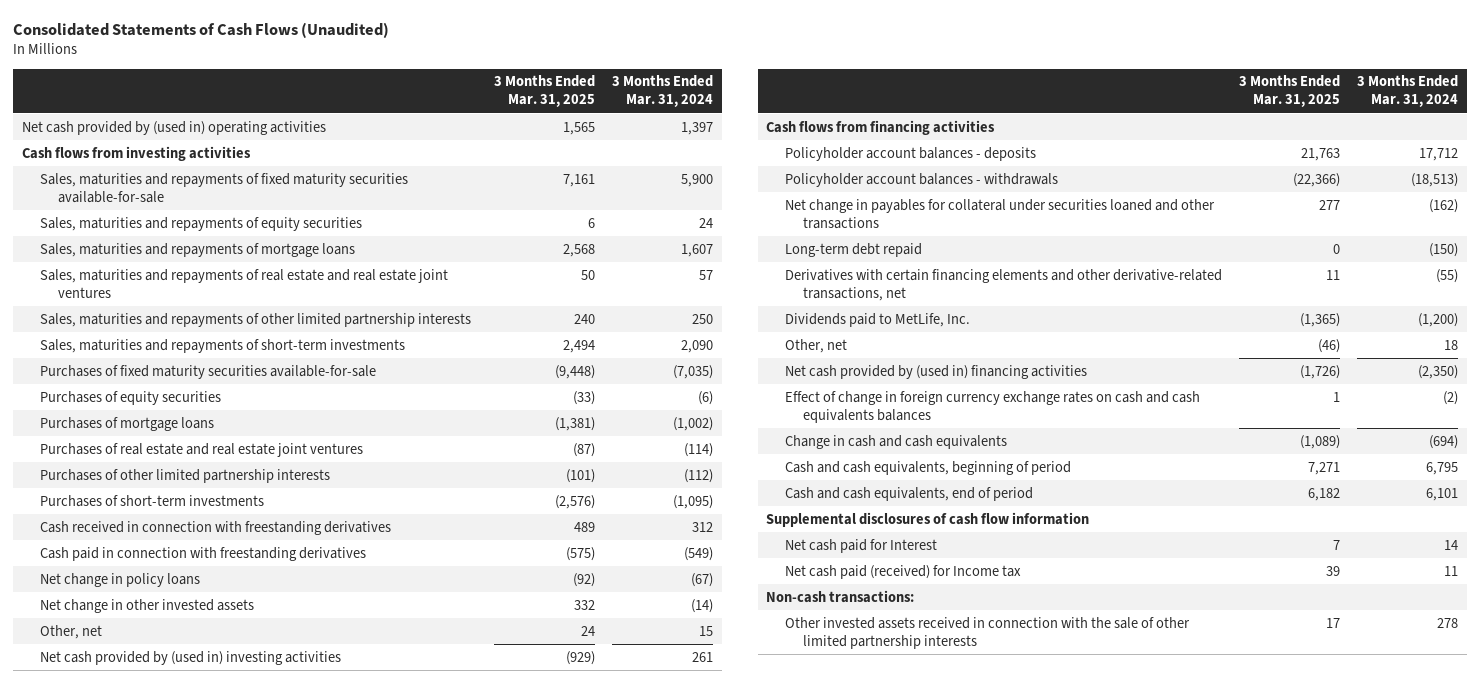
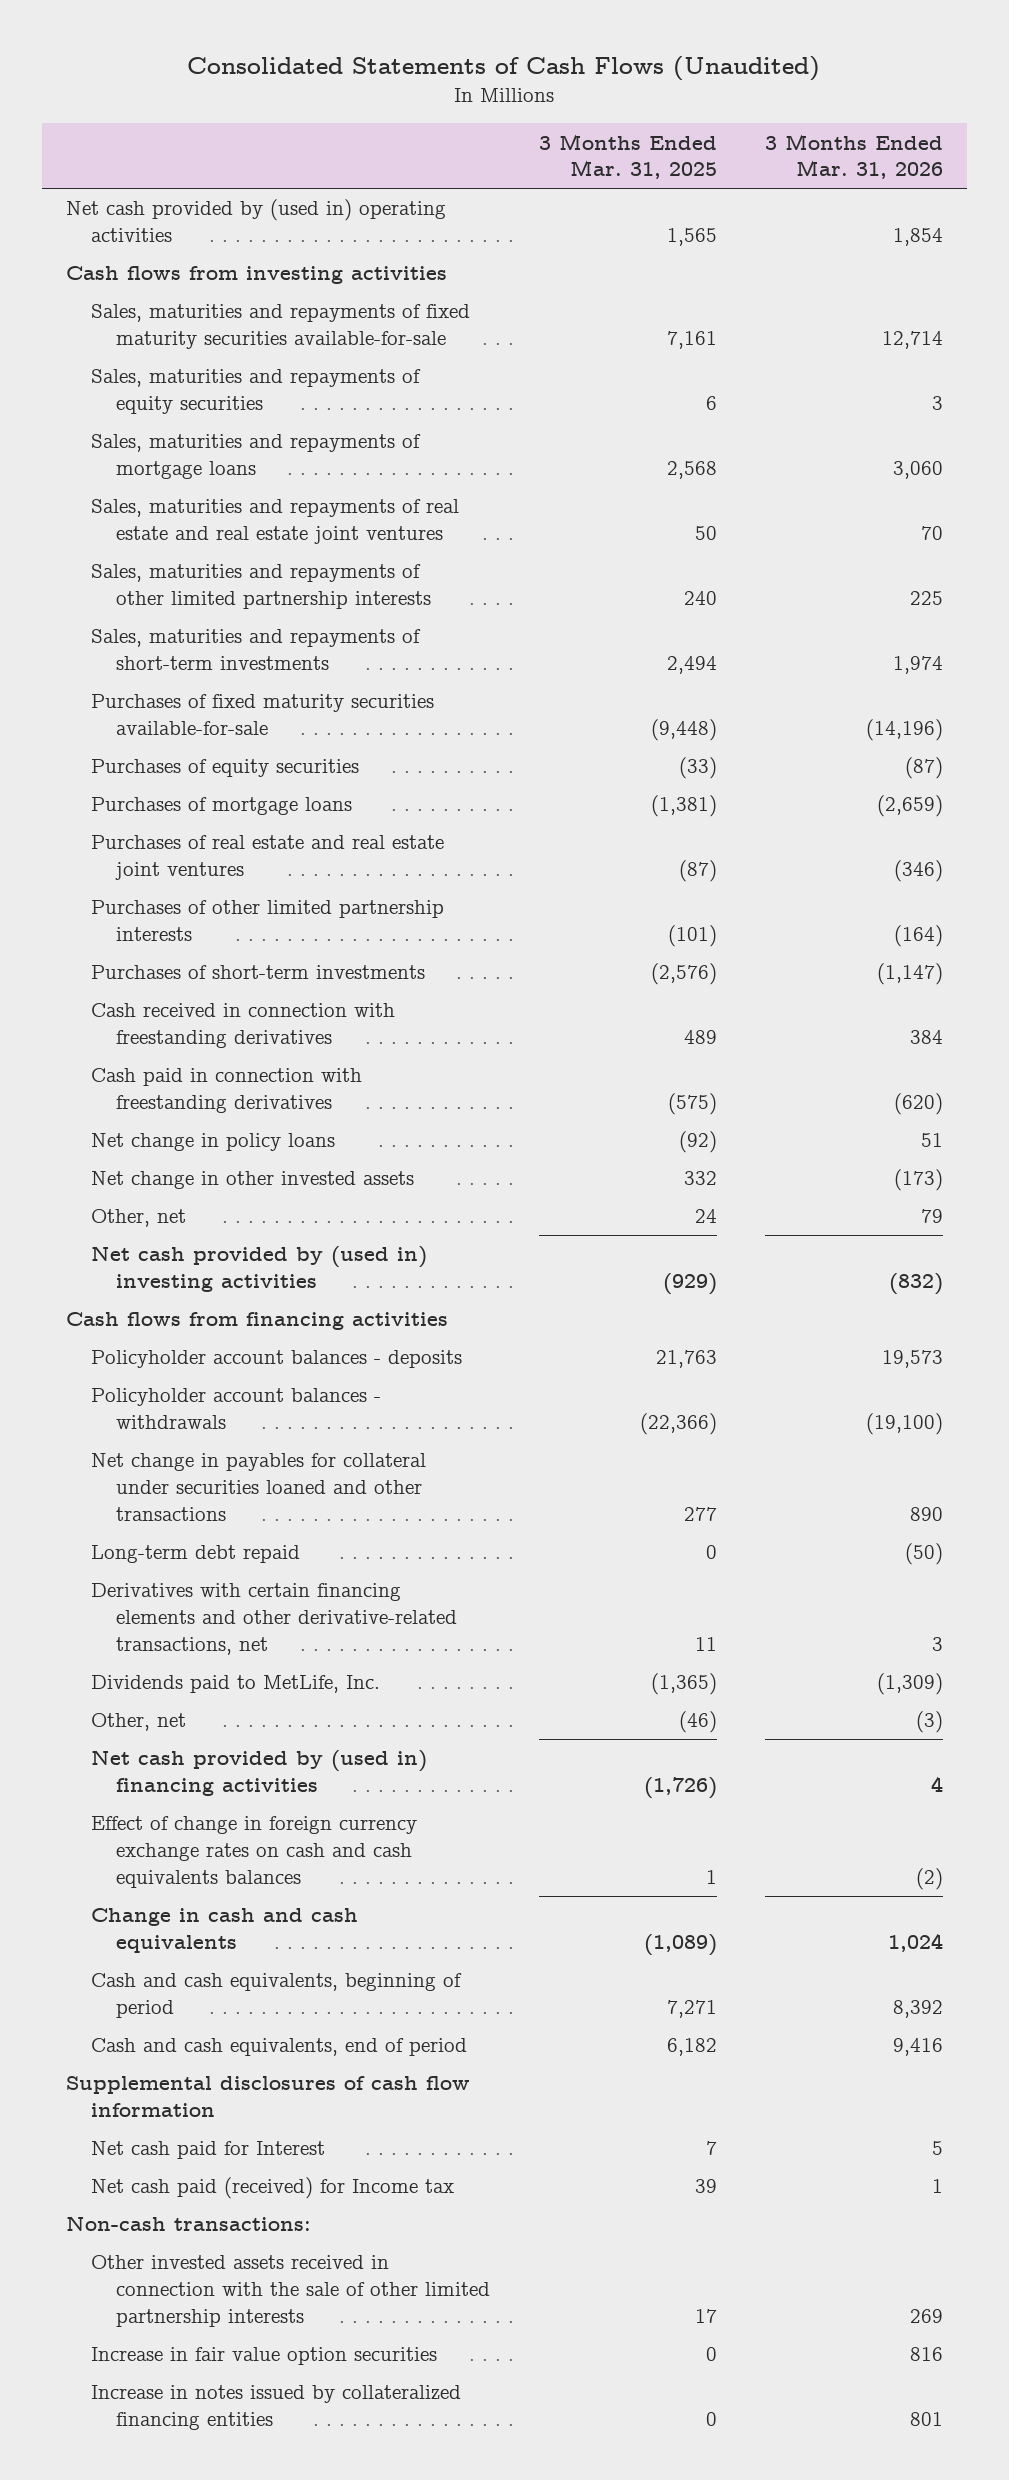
[612,75,714,108] 3 Months Ended Mar. 31, 2024 -> none
none -> [765,133,944,180] 3 Months Ended Mar. 31, 2026
none -> [90,2347,437,2366] Increase in fair value option securities
none -> [90,2385,461,2431] Increase in notes issued by collateralized financing entities

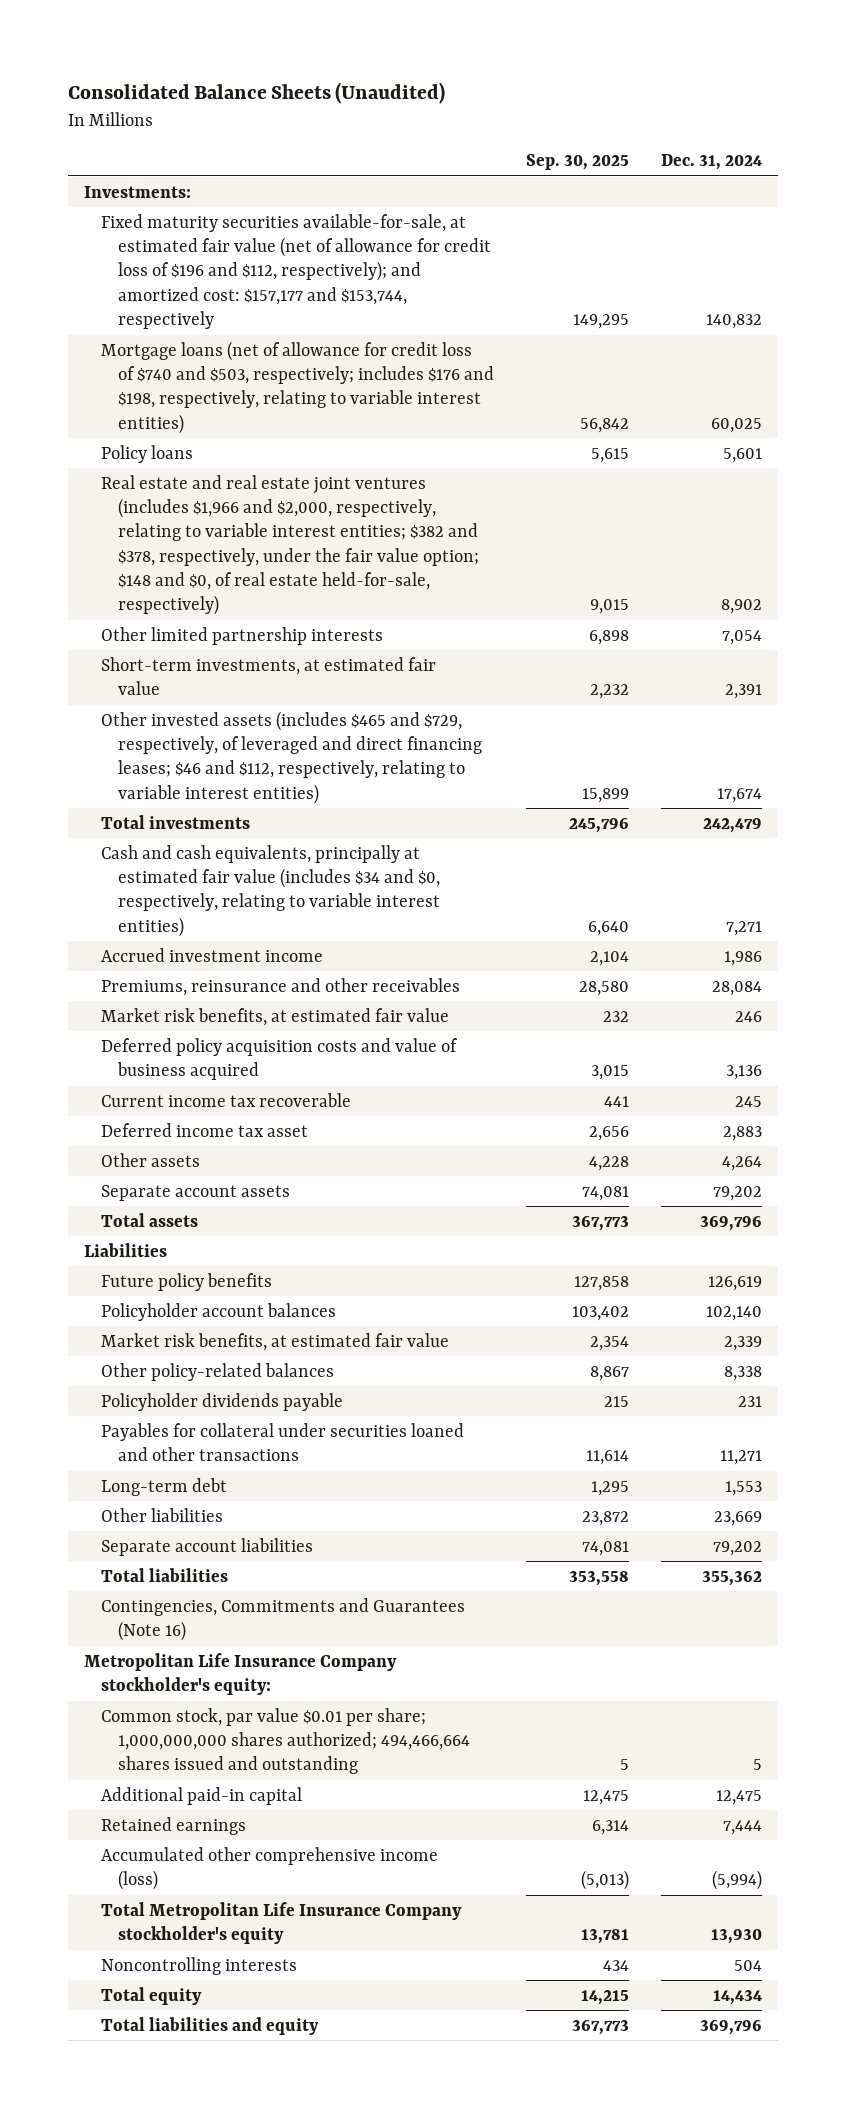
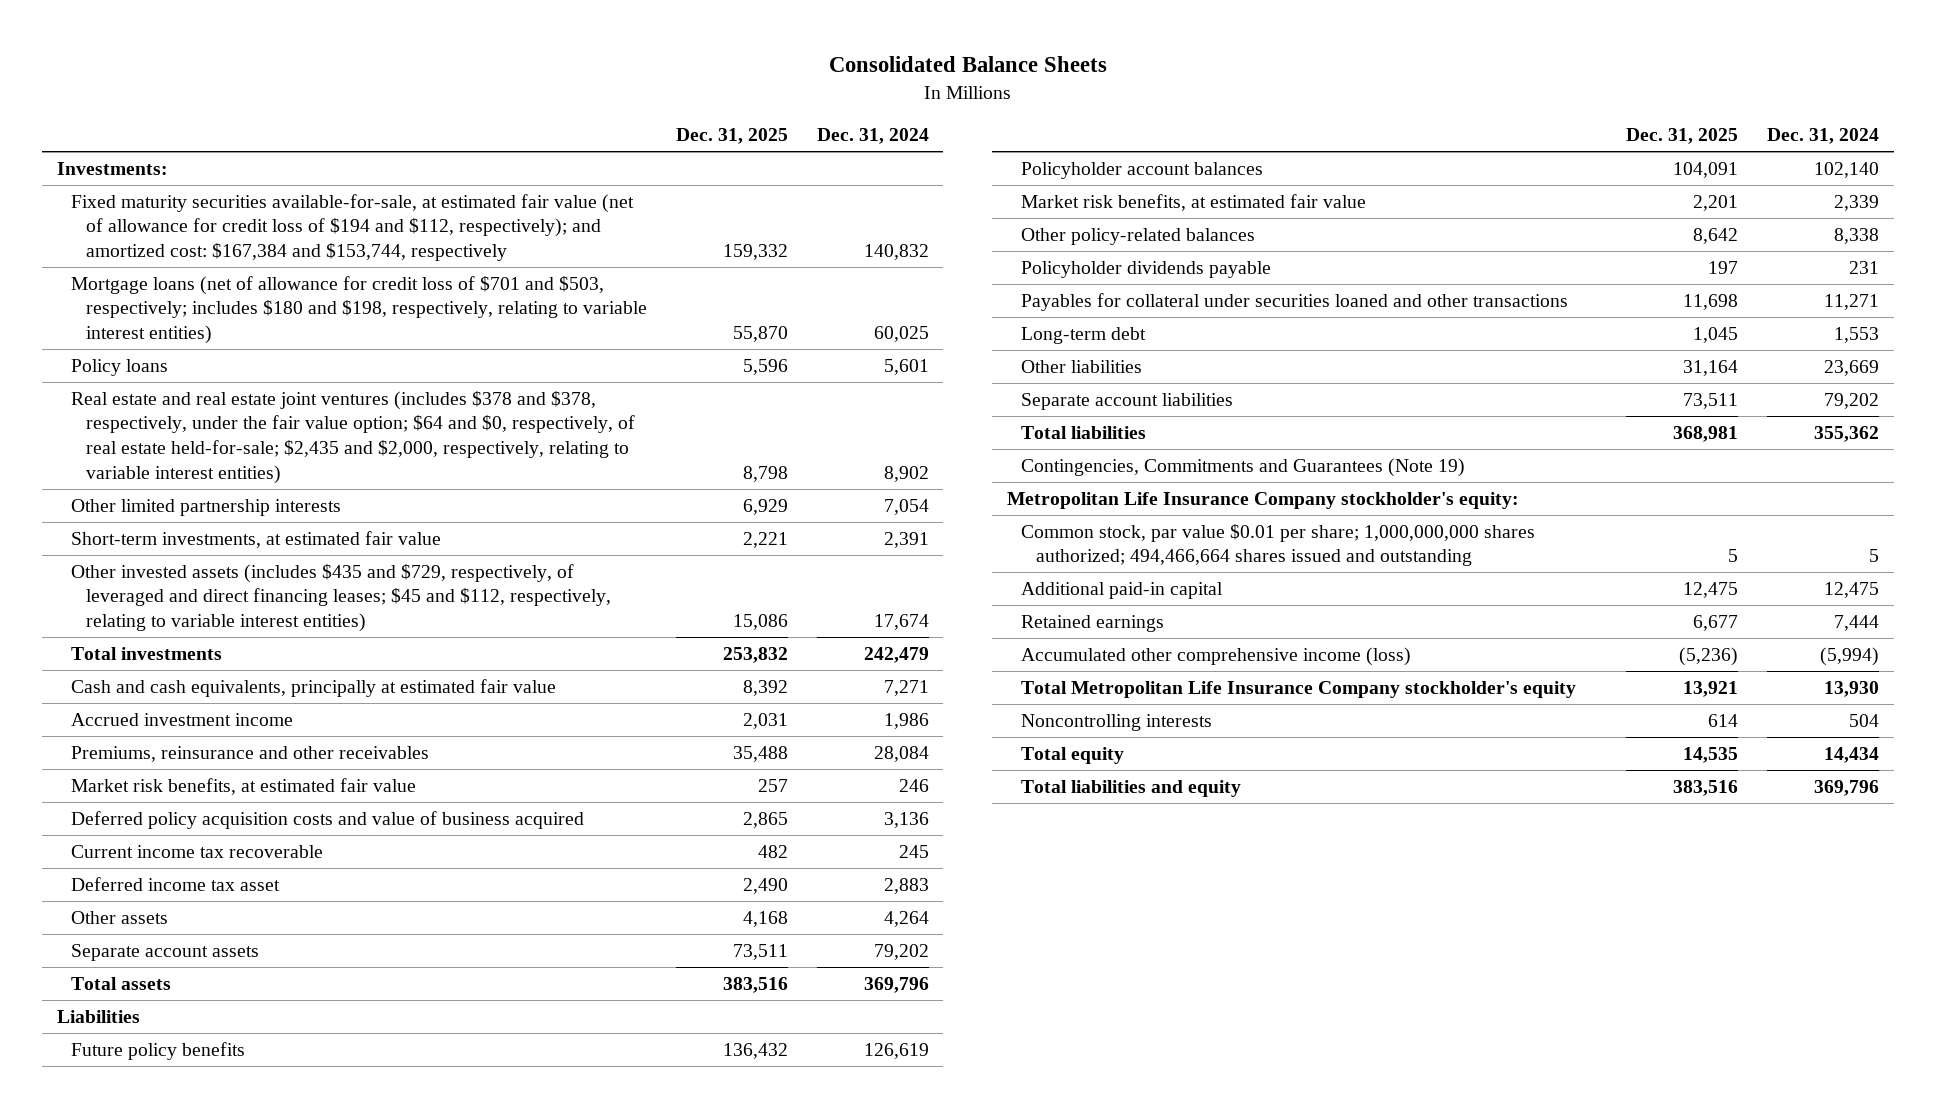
[68,82,446,105] Consolidated Balance Sheets (Unaudited) -> [828,56,1107,73] Consolidated Balance Sheets
[525,154,629,171] Sep. 30, 2025 -> none
none -> [675,128,788,145] Dec. 31, 2025
[101,213,492,330] Fixed maturity securities available-for-sale, at estimated fair value (net of allowance for credit loss of $196 and $112, respectively); and amortized cost: $157,177 and $153,744, respectively -> [71,193,635,261] Fixed maturity securities available-for-sale, at estimated fair value (net of allowance for credit loss of $194 and $112, respectively); and amortized cost: $167,384 and $153,744, respectively
[101,340,495,434] Mortgage loans (net of allowance for credit loss of $740 and $503, respectively; includes $176 and $198, respectively, relating to variable interest entities) -> [71,275,647,344] Mortgage loans (net of allowance for credit loss of $701 and $503, respectively; includes $180 and $198, respectively, relating to variable interest entities)
[101,474,480,616] Real estate and real estate joint ventures (includes $1,966 and $2,000, respectively, relating to variable interest entities; $382 and $378, respectively, under the fair value option; $148 and $0, of real estate held-for-sale, respectively) -> [71,390,635,484] Real estate and real estate joint ventures (includes $378 and $378, respectively, under the fair value option; $64 and $0, respectively, of real estate held-for-sale; $2,435 and $2,000, respectively, relating to variable interest entities)
[101,710,483,804] Other invested assets (includes $465 and $729, respectively, of leveraged and direct financing leases; $46 and $112, respectively, relating to variable interest entities) -> [71,563,611,632] Other invested assets (includes $435 and $729, respectively, of leveraged and direct financing leases; $45 and $112, respectively, relating to variable interest entities)
[101,844,441,937] Cash and cash equivalents, principally at estimated fair value (includes $34 and $0, respectively, relating to variable interest entities) -> [71,678,557,697] Cash and cash equivalents, principally at estimated fair value
[101,1597,466,1642] Contingencies, Commitments and Guarantees (Note 16) -> [1021,457,1466,477] Contingencies, Commitments and Guarantees (Note 19)

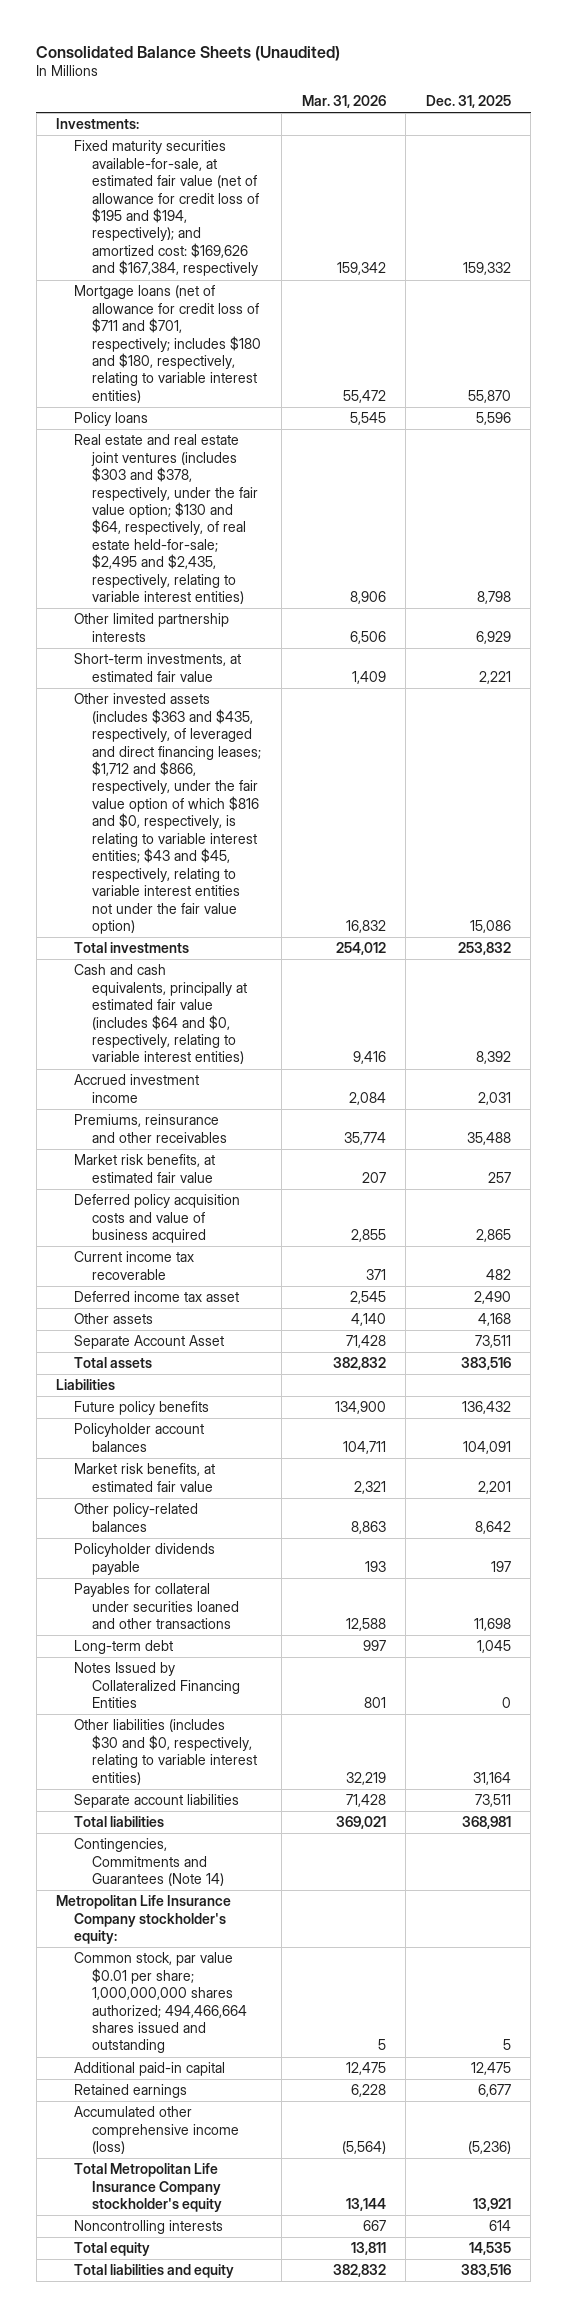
[828,56,1107,73] Consolidated Balance Sheets -> [36,45,341,61] Consolidated Balance Sheets (Unaudited)
[816,128,929,145] Dec. 31, 2024 -> none
none -> [301,95,386,109] Mar. 31, 2026
[71,193,635,261] Fixed maturity securities available-for-sale, at estimated fair value (net of allowance for credit loss of $194 and $112, respectively); and amortized cost: $167,384 and $153,744, respectively -> [74,140,260,277] Fixed maturity securities available-for-sale, at estimated fair value (net of allowance for credit loss of $195 and $194, respectively); and amortized cost: $169,626 and $167,384, respectively
[71,275,647,344] Mortgage loans (net of allowance for credit loss of $701 and $503, respectively; includes $180 and $198, respectively, relating to variable interest entities) -> [74,285,262,403] Mortgage loans (net of allowance for credit loss of $711 and $701, respectively; includes $180 and $180, respectively, relating to variable interest entities)
[71,390,635,484] Real estate and real estate joint ventures (includes $378 and $378, respectively, under the fair value option; $64 and $0, respectively, of real estate held-for-sale; $2,435 and $2,000, respectively, relating to variable interest entities) -> [74,434,259,605] Real estate and real estate joint ventures (includes $303 and $378, respectively, under the fair value option; $130 and $64, respectively, of real estate held-for-sale; $2,495 and $2,435, respectively, relating to variable interest entities)
[71,563,611,632] Other invested assets (includes $435 and $729, respectively, of leveraged and direct financing leases; $45 and $112, respectively, relating to variable interest entities) -> [74,693,262,935] Other invested assets (includes $363 and $435, respectively, of leveraged and direct financing leases; $1,712 and $866, respectively, under the fair value option of which $816 and $0, respectively, is relating to variable interest entities; $43 and $45, respectively, relating to variable interest entities not under the fair value option)
[71,678,557,697] Cash and cash equivalents, principally at estimated fair value -> [74,964,248,1065] Cash and cash equivalents, principally at estimated fair value (includes $64 and $0, respectively, relating to variable interest entities)
[71,943,260,961] Separate account assets -> [74,1335,225,1350] Separate Account Asset
none -> [74,1662,241,1709] Notes Issued by Collateralized Financing Entities
[1021,359,1143,373] Other liabilities -> [74,1719,258,1785] Other liabilities (includes $30 and $0, respectively, relating to variable interest entities)
[1021,457,1466,477] Contingencies, Commitments and Guarantees (Note 19) -> [74,1838,225,1887] Contingencies, Commitments and Guarantees (Note 14)

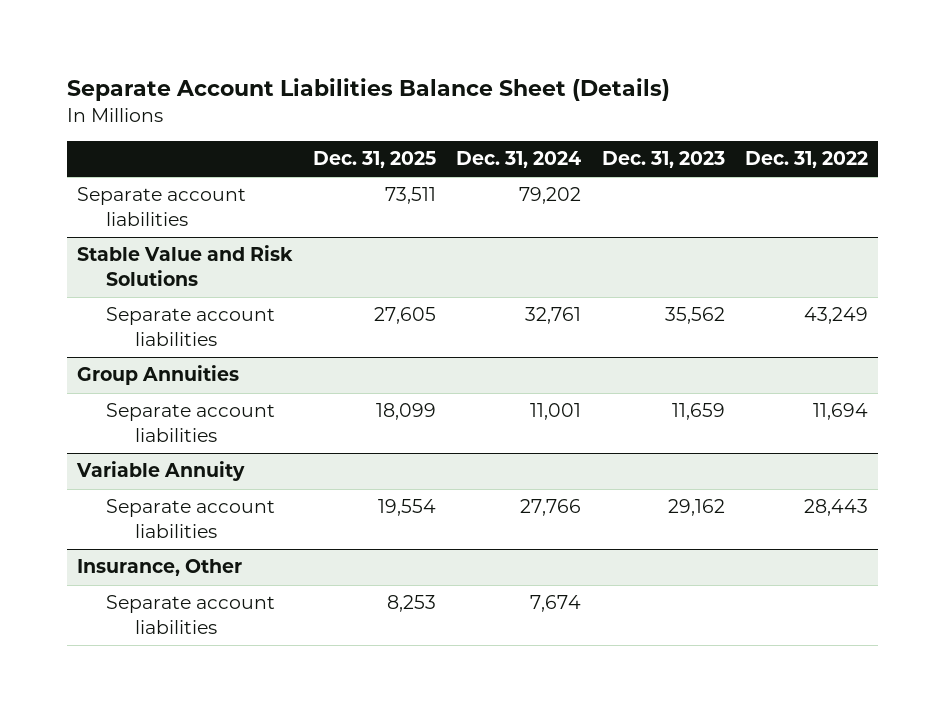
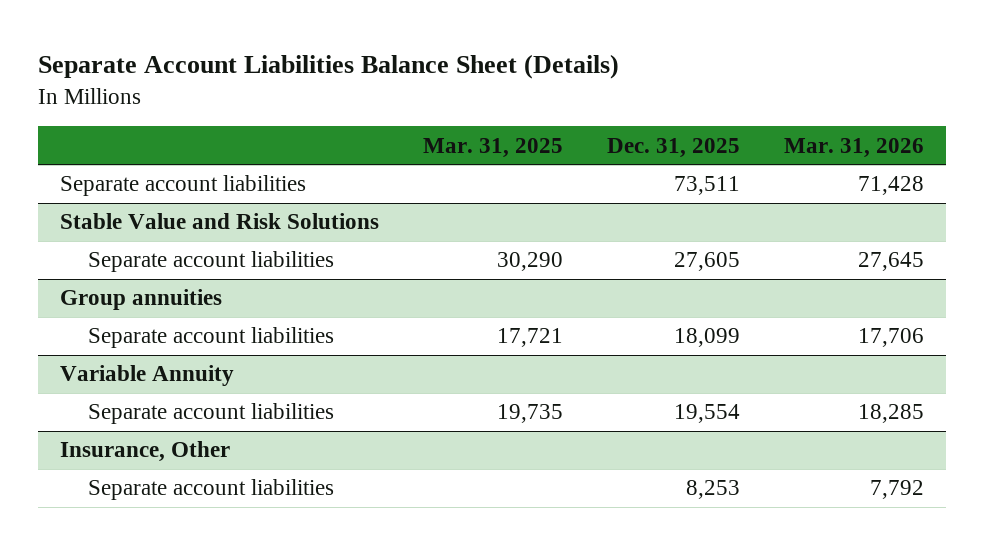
[456,151,582,169] Dec. 31, 2024 -> none
[601,151,725,169] Dec. 31, 2023 -> none
[745,151,869,169] Dec. 31, 2022 -> none
none -> [422,137,563,158] Mar. 31, 2025
none -> [783,137,924,158] Mar. 31, 2026
[76,365,239,386] Group Annuities -> [59,289,222,311] Group annuities

